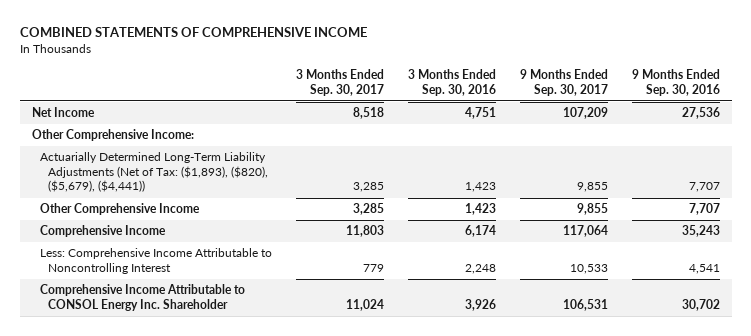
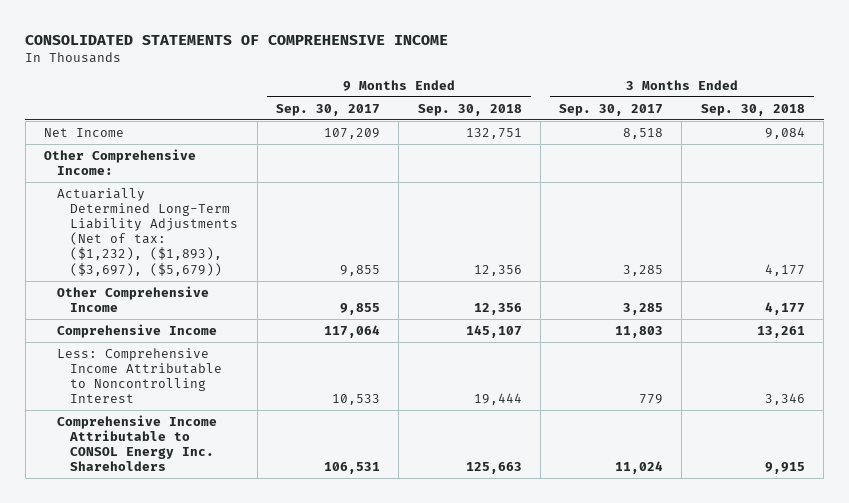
[19,27,367,38] COMBINED STATEMENTS OF COMPREHENSIVE INCOME -> [25,34,449,45] CONSOLIDATED STATEMENTS OF COMPREHENSIVE INCOME
[407,69,496,96] 3 Months Ended Sep. 30, 2016 -> none
[631,69,720,96] 9 Months Ended Sep. 30, 2016 -> none
none -> [417,103,522,116] Sep. 30, 2018
none -> [700,103,805,116] Sep. 30, 2018
[39,152,269,193] Actuarially Determined Long-Term Liability Adjustments (Net of Tax: ($1,893), ($820), ($5,679), ($4,441)) -> [57,187,239,276] Actuarially Determined Long-Term Liability Adjustments (Net of tax: ($1,232), ($1,893), ($3,697), ($5,679))
[39,284,245,311] Comprehensive Income Attributable to CONSOL Energy Inc. Shareholder -> [57,414,218,472] Comprehensive Income Attributable to CONSOL Energy Inc. Shareholders

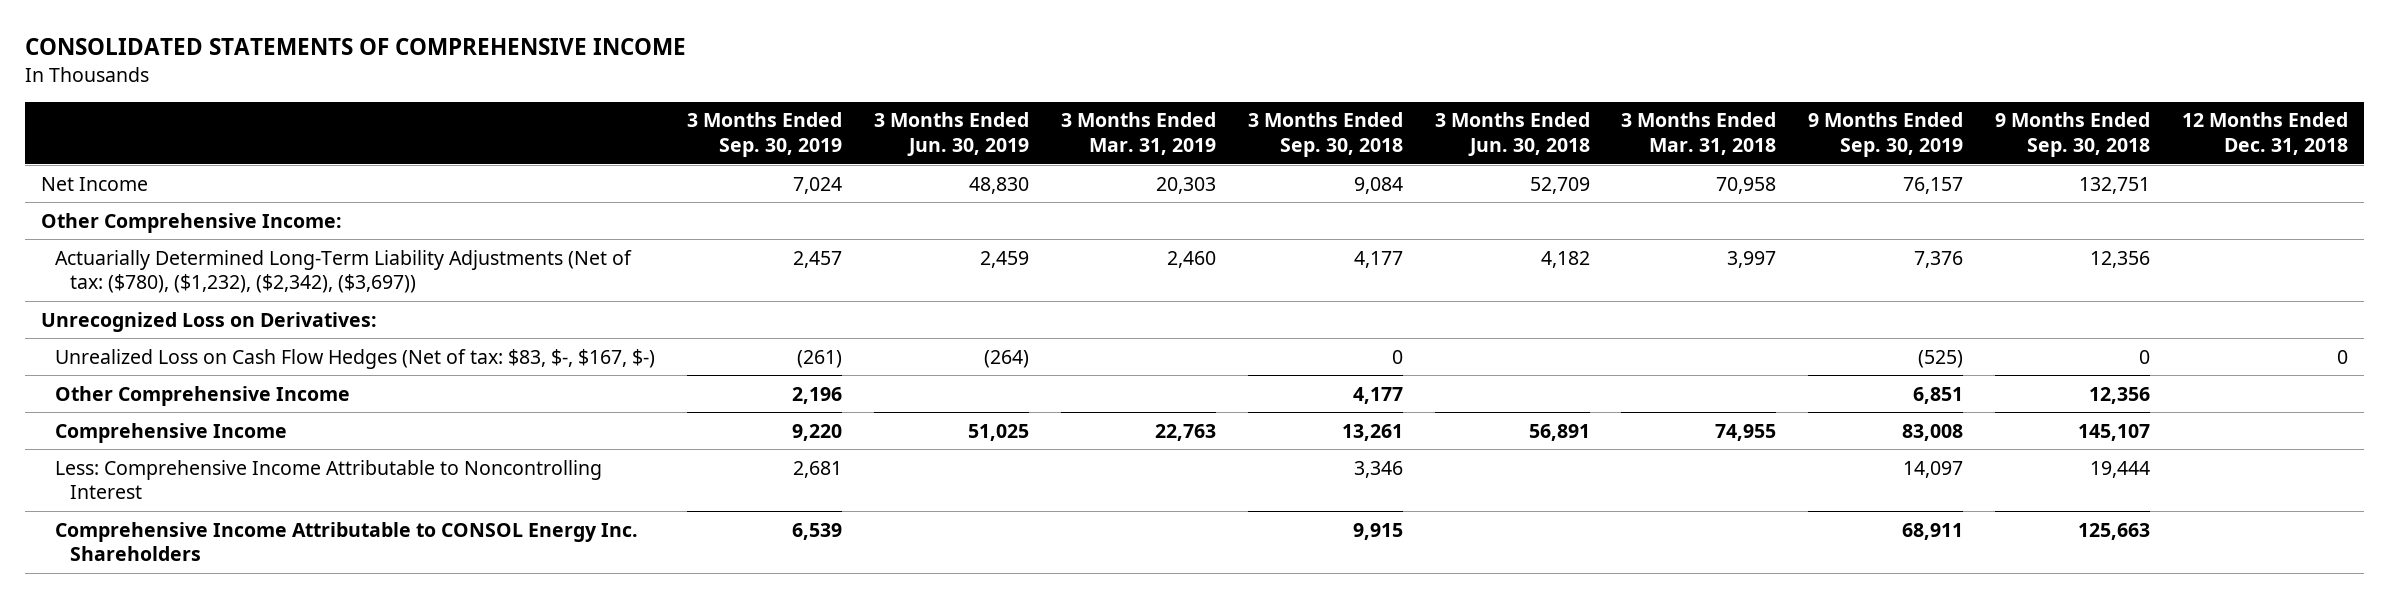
[275,103,380,116] Sep. 30, 2017 -> none
[559,103,664,116] Sep. 30, 2017 -> none
none -> [687,112,843,158] 3 Months Ended Sep. 30, 2019
none -> [874,112,1030,157] 3 Months Ended Jun. 30, 2019
none -> [1060,112,1216,156] 3 Months Ended Mar. 31, 2019
none -> [1434,112,1590,157] 3 Months Ended Jun. 30, 2018
none -> [1621,112,1777,156] 3 Months Ended Mar. 31, 2018
none -> [1808,112,1964,158] 9 Months Ended Sep. 30, 2019
none -> [2182,112,2349,156] 12 Months Ended Dec. 31, 2018
[57,187,239,276] Actuarially Determined Long-Term Liability Adjustments (Net of tax: ($1,232), ($1,893), ($3,697), ($5,679)) -> [55,249,633,294] Actuarially Determined Long-Term Liability Adjustments (Net of tax: ($780), ($1,232), ($2,342), ($3,697))
none -> [40,311,377,332] Unrecognized Loss on Derivatives:
none -> [55,348,656,369] Unrealized Loss on Cash Flow Hedges (Net of tax: $83, $-, $167, $-)

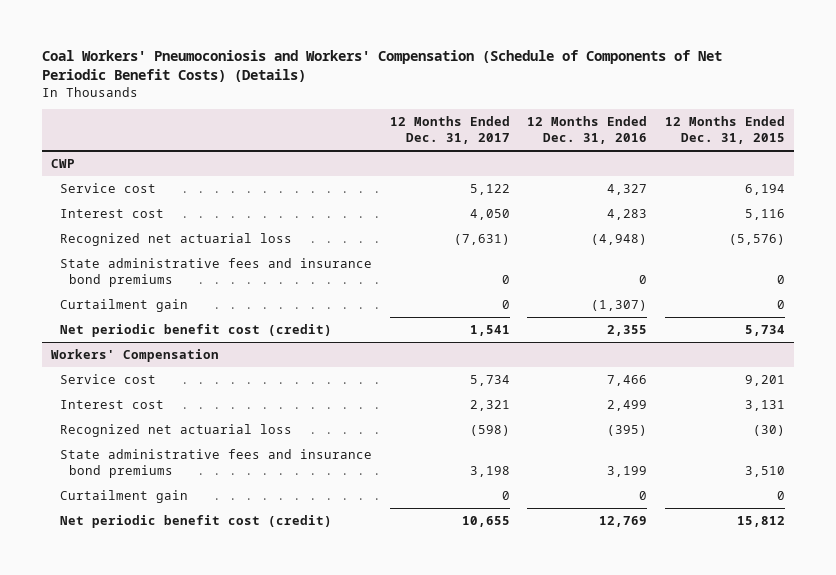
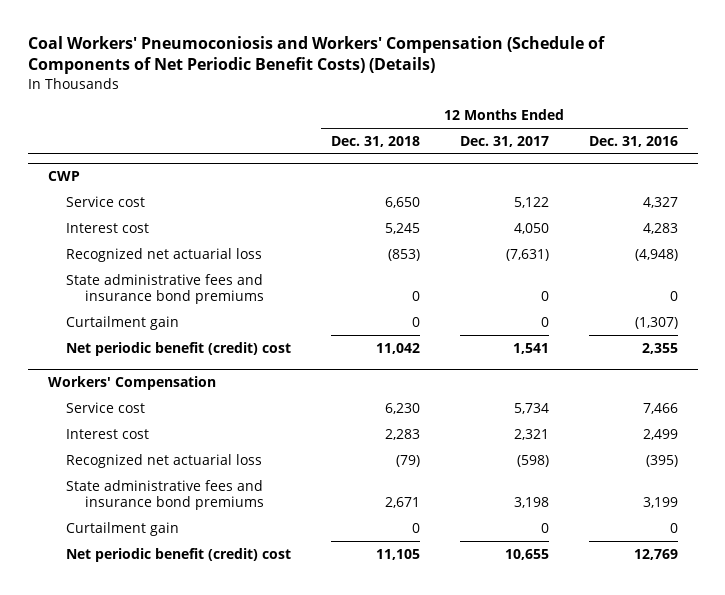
[665,116,786,145] 12 Months Ended Dec. 31, 2015 -> none
none -> [330,135,420,147] Dec. 31, 2018
[60,324,333,338] Net periodic benefit cost (credit) -> [66,341,292,356] Net periodic benefit (credit) cost
[60,515,333,529] Net periodic benefit cost (credit) -> [66,547,292,562] Net periodic benefit (credit) cost

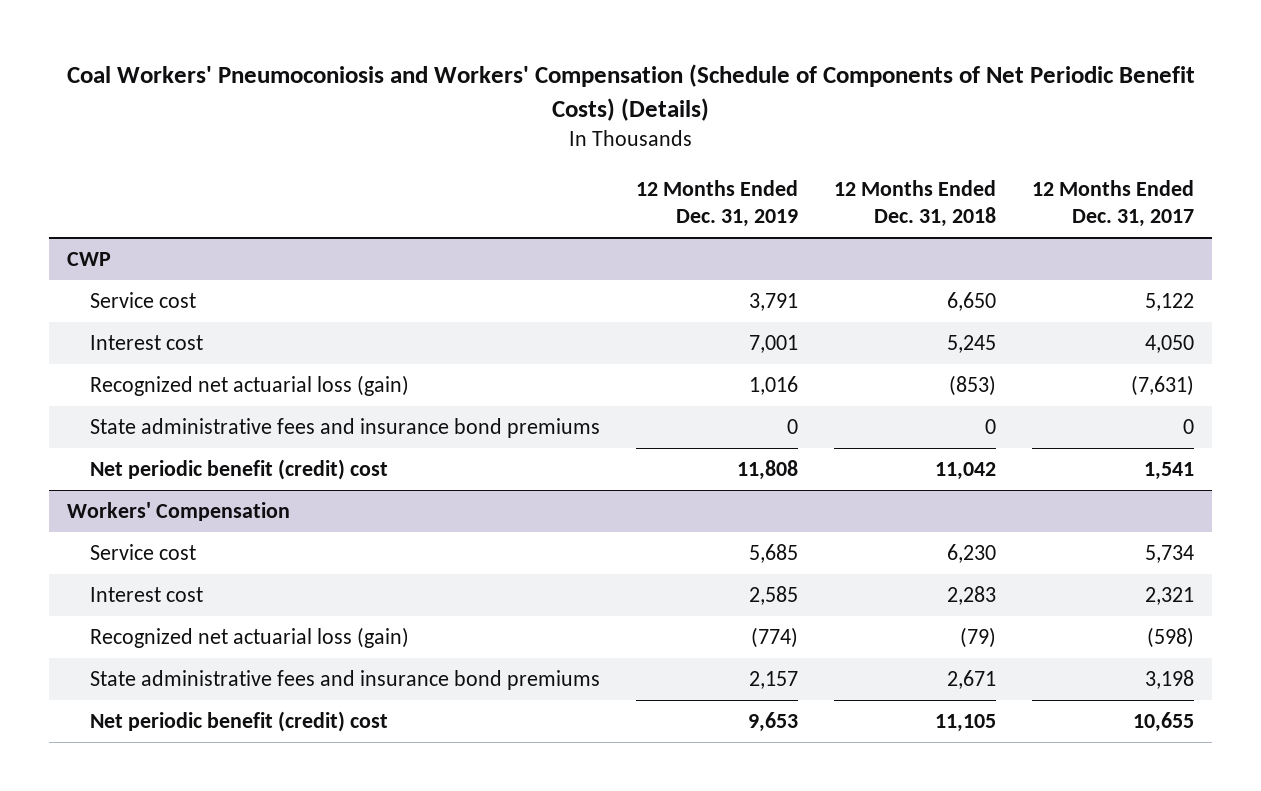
[588,135,678,147] Dec. 31, 2016 -> none
none -> [635,179,798,228] 12 Months Ended Dec. 31, 2019
[66,247,263,262] Recognized net actuarial loss -> [89,375,409,397] Recognized net actuarial loss (gain)
[66,315,180,330] Curtailment gain -> none
[66,453,263,468] Recognized net actuarial loss -> [89,627,409,649] Recognized net actuarial loss (gain)
[66,521,180,536] Curtailment gain -> none

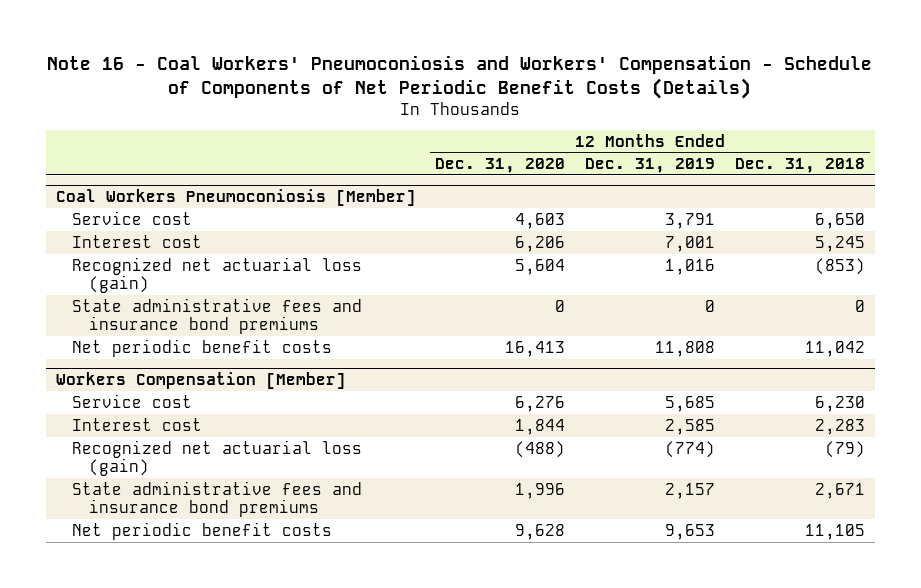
[66,63,1195,121] Coal Workers' Pneumoconiosis and Workers' Compensation (Schedule of Components of Net Periodic Benefit Costs) (Details) -> [47,54,873,99] Note 16 - Coal Workers' Pneumoconiosis and Workers' Compensation - Schedule of Components of Net Periodic Benefit Costs (Details)
[1031,179,1194,228] 12 Months Ended Dec. 31, 2017 -> none
none -> [435,158,566,174] Dec. 31, 2020
[67,252,112,267] CWP -> [55,188,416,206] Coal Workers Pneumoconiosis [Member]
[89,459,388,481] Net periodic benefit (credit) cost -> [72,338,333,357] Net periodic benefit costs
[67,502,291,522] Workers' Compensation -> [55,371,346,389] Workers Compensation [Member]
[89,711,388,733] Net periodic benefit (credit) cost -> [72,521,333,540] Net periodic benefit costs

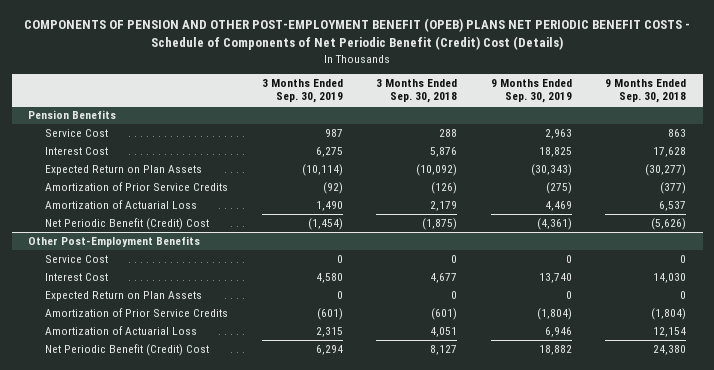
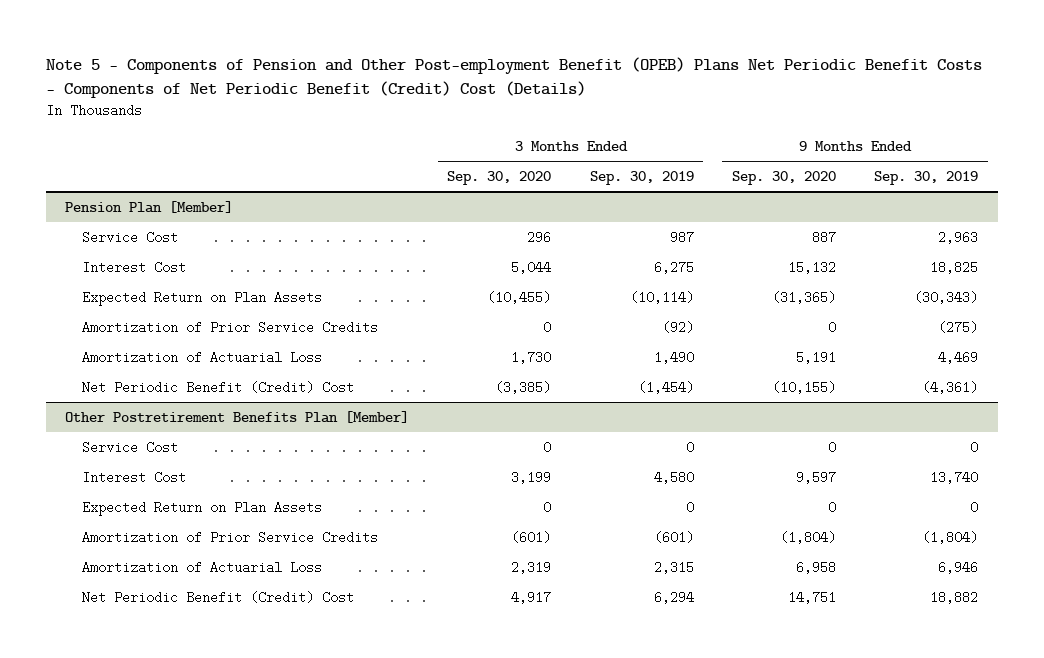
[24,18,691,51] COMPONENTS OF PENSION AND OTHER POST-EMPLOYMENT BENEFIT (OPEB) PLANS NET PERIODIC BENEFIT COSTS - Schedule of Components of Net Periodic Benefit (Credit) Cost (Details) -> [45,57,982,99] Note 5 - Components of Pension and Other Post-employment Benefit (OPEB) Plans Net Periodic Benefit Costs - Components of Net Periodic Benefit (Credit) Cost (Details)
[376,79,458,104] 3 Months Ended Sep. 30, 2018 -> none
[604,79,686,104] 9 Months Ended Sep. 30, 2018 -> none
none -> [447,170,552,185] Sep. 30, 2020
none -> [732,170,837,185] Sep. 30, 2020
[28,110,117,120] Pension Benefits -> [65,200,234,213] Pension Plan [Member]
[28,236,201,248] Other Post-Employment Benefits -> [65,410,410,423] Other Postretirement Benefits Plan [Member]

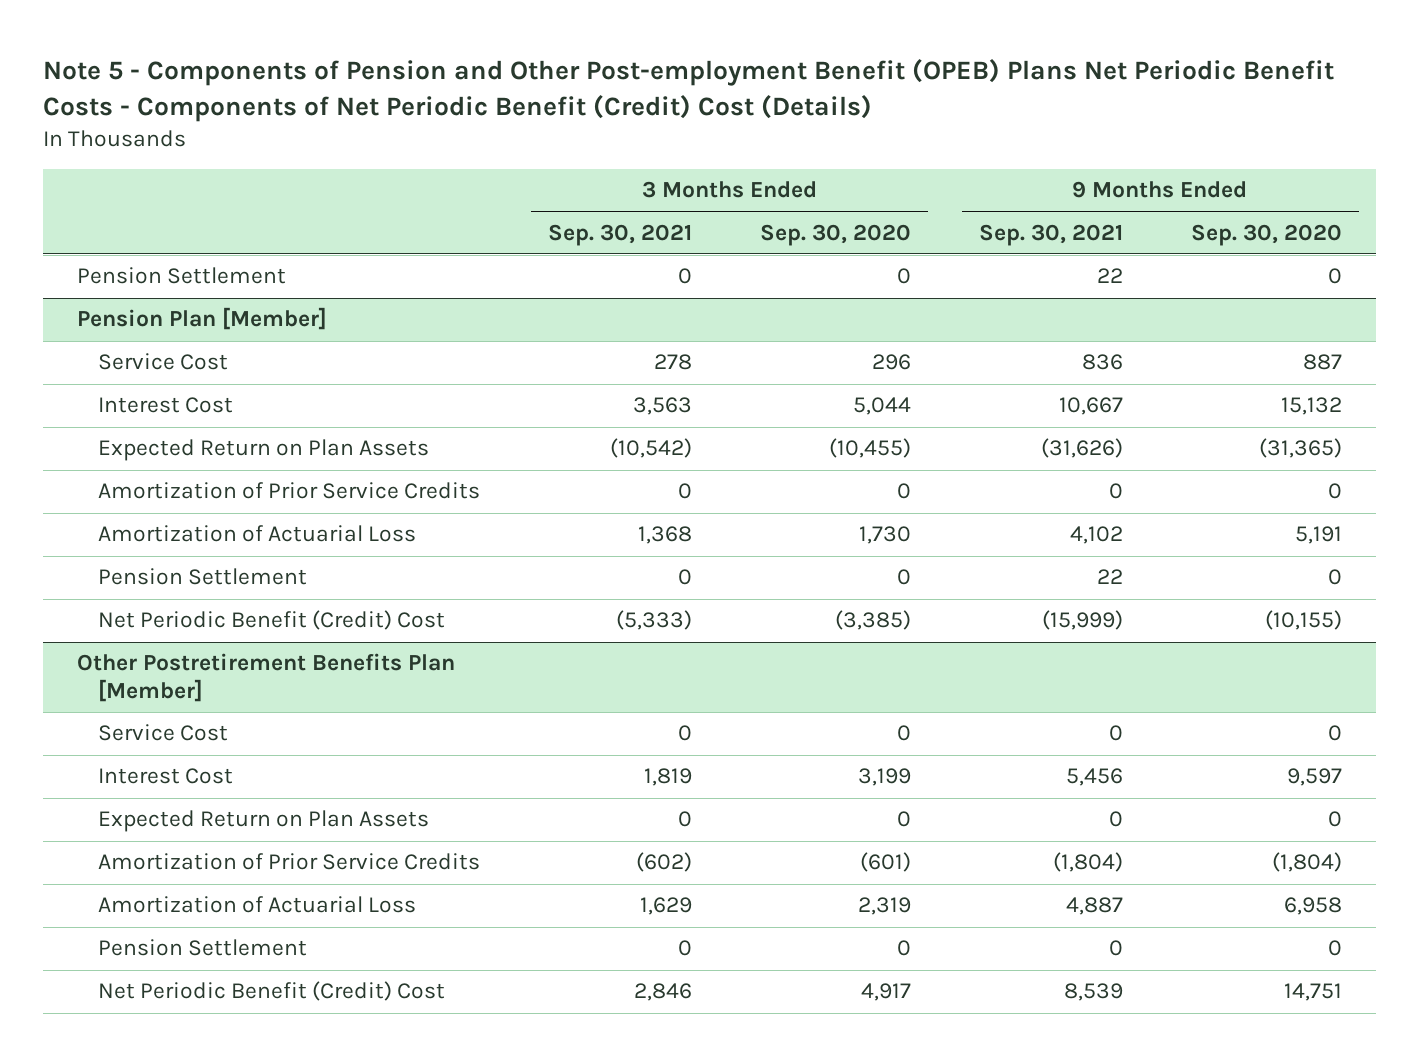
[589,170,694,185] Sep. 30, 2019 -> none
[874,170,979,185] Sep. 30, 2019 -> none
none -> [548,223,693,246] Sep. 30, 2021
none -> [978,223,1123,246] Sep. 30, 2021
none -> [77,267,287,285] Pension Settlement
none -> [98,568,308,586] Pension Settlement
none -> [98,939,308,957] Pension Settlement

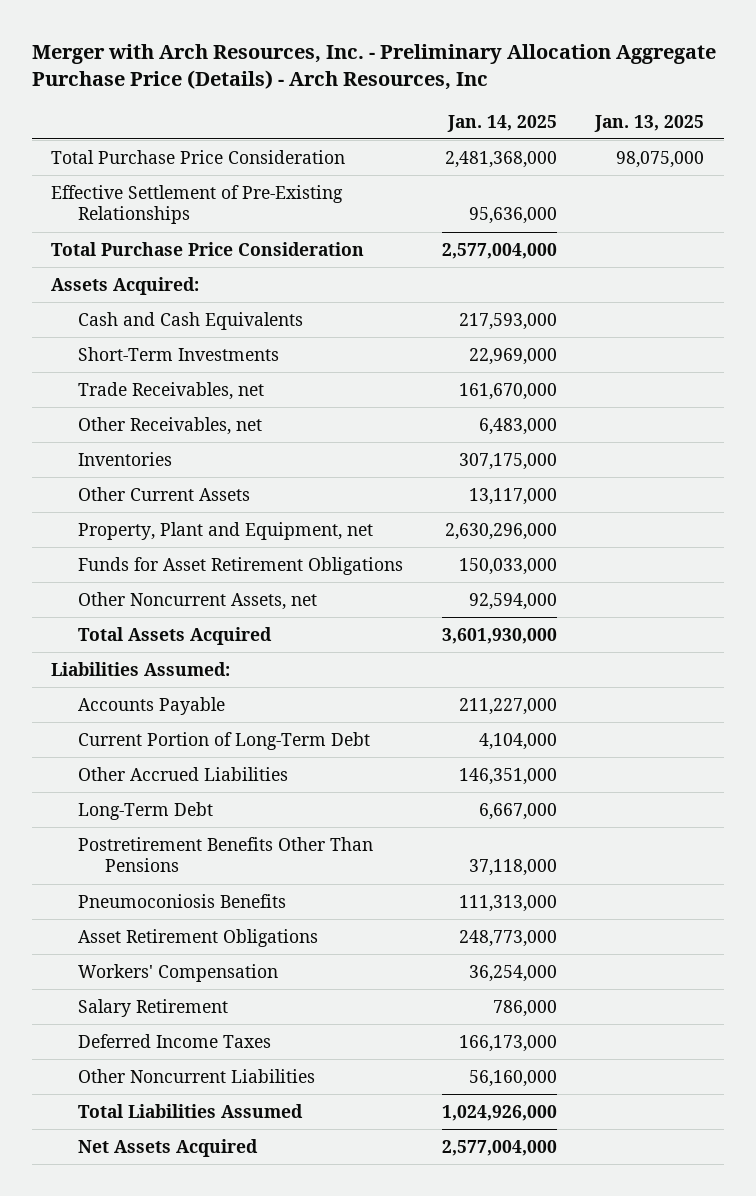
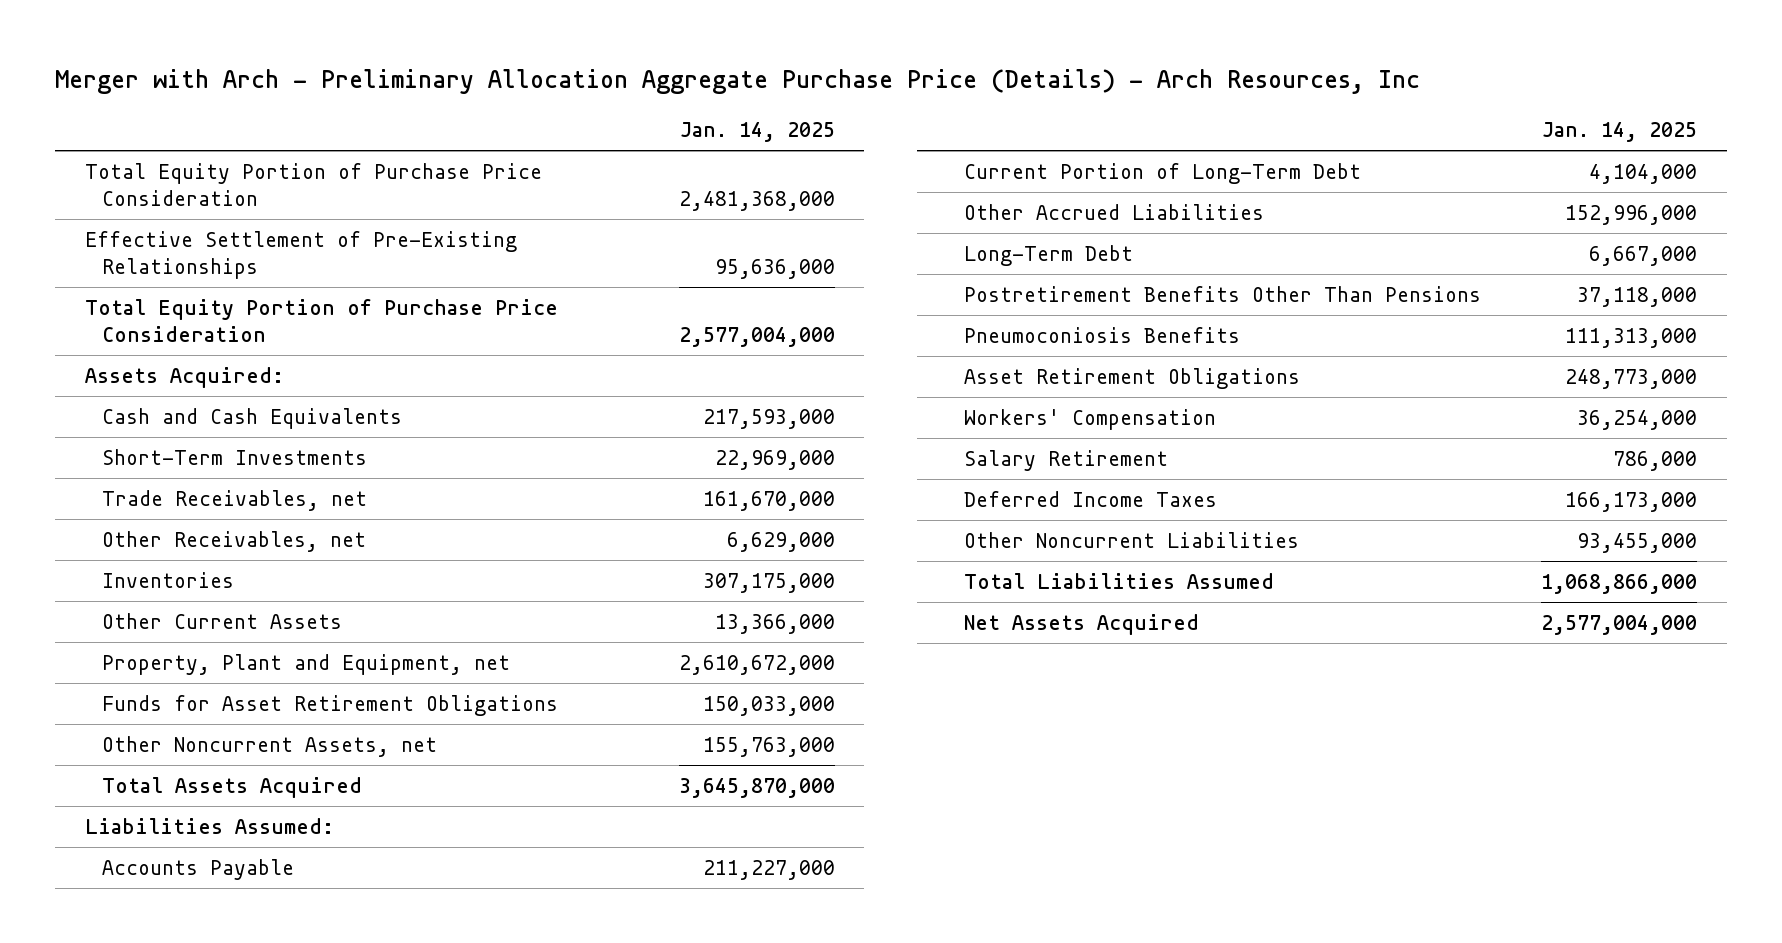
[32,44,717,91] Merger with Arch Resources, Inc. - Preliminary Allocation Aggregate Purchase Price (Details) - Arch Resources, Inc -> [54,68,1420,94] Merger with Arch - Preliminary Allocation Aggregate Purchase Price (Details) - Arch Resources, Inc
[594,114,705,132] Jan. 13, 2025 -> none
[51,149,346,164] Total Purchase Price Consideration -> [84,162,542,206] Total Equity Portion of Purchase Price Consideration
[51,241,365,256] Total Purchase Price Consideration -> [84,298,558,342] Total Equity Portion of Purchase Price Consideration
[478,417,557,435] 6,483,000 -> [726,531,835,552] 6,629,000
[468,487,557,505] 13,117,000 -> [714,613,835,634] 13,366,000
[444,522,557,540] 2,630,296,000 -> [678,654,835,675] 2,610,672,000
[468,592,557,610] 92,594,000 -> [702,736,835,757] 155,763,000
[441,627,557,644] 3,601,930,000 -> [678,777,835,798] 3,645,870,000
[458,767,557,785] 146,351,000 -> [1564,204,1697,225] 152,996,000
[468,1069,557,1087] 56,160,000 -> [1576,532,1697,553] 93,455,000
[441,1104,557,1121] 1,024,926,000 -> [1540,573,1697,594] 1,068,866,000

